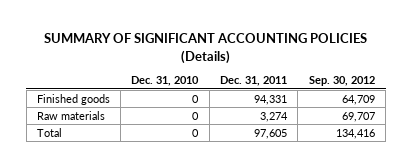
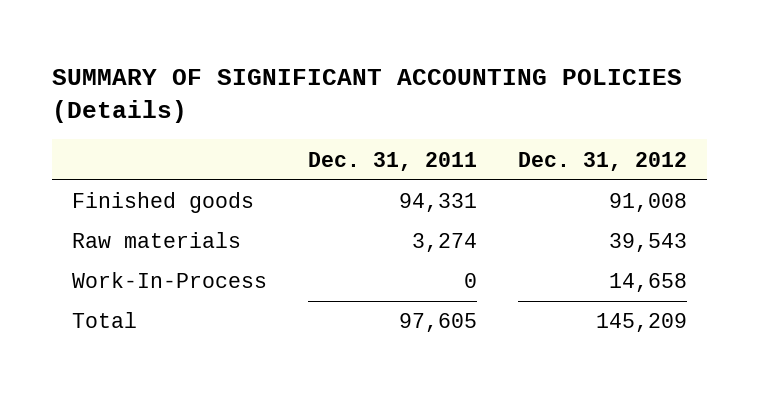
[131,76,200,87] Dec. 31, 2010 -> none
[308,76,375,87] Sep. 30, 2012 -> none
none -> [517,151,687,171] Dec. 31, 2012
none -> [72,272,268,289] Work-In-Process

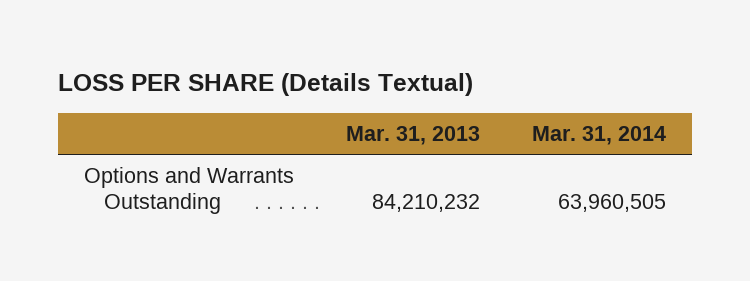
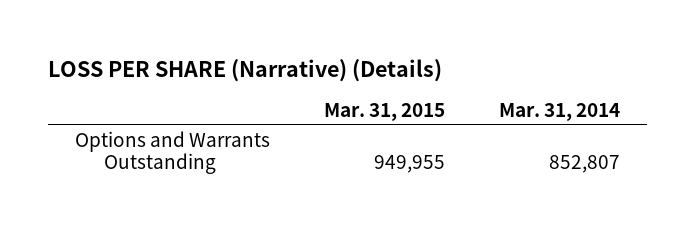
[57,73,473,97] LOSS PER SHARE (Details Textual) -> [47,59,442,83] LOSS PER SHARE (Narrative) (Details)
[345,125,480,145] Mar. 31, 2013 -> none
none -> [323,103,445,122] Mar. 31, 2015
[557,194,666,213] 63,960,505 -> [548,155,620,174] 852,807

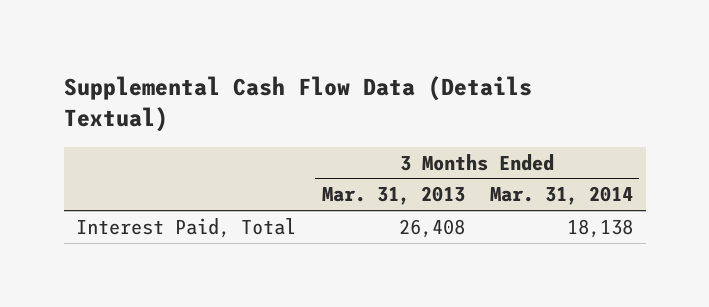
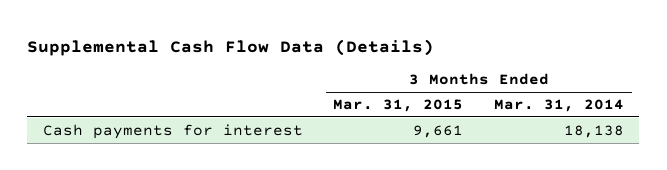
[63,76,532,133] Supplemental Cash Flow Data (Details Textual) -> [27,38,435,56] Supplemental Cash Flow Data (Details)
[321,186,465,206] Mar. 31, 2013 -> none
none -> [333,99,464,113] Mar. 31, 2015
[76,217,297,238] Interest Paid, Total -> [42,123,303,139] Cash payments for interest

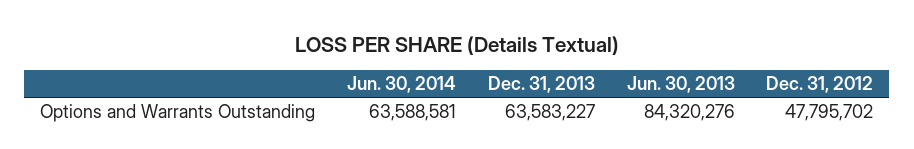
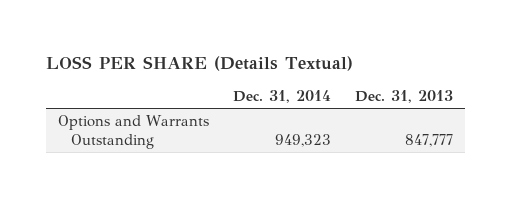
[347,76,457,94] Jun. 30, 2014 -> none
[626,76,735,94] Jun. 30, 2013 -> none
[766,76,874,94] Dec. 31, 2012 -> none
none -> [232,90,331,104] Dec. 31, 2014
[504,104,595,122] 63,583,227 -> [404,134,453,148] 847,777

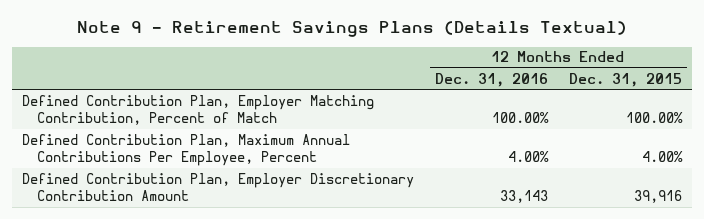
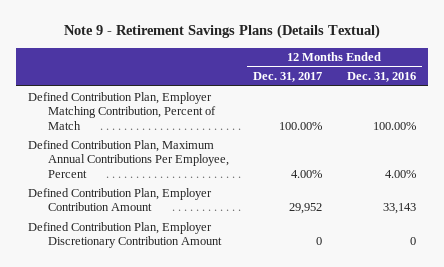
[568,72,682,87] Dec. 31, 2015 -> none
none -> [253,72,323,83] Dec. 31, 2017
none -> [28,187,213,212] Defined Contribution Plan, Employer Contribution Amount
[500,190,549,204] 33,143 -> [409,237,416,246] 0

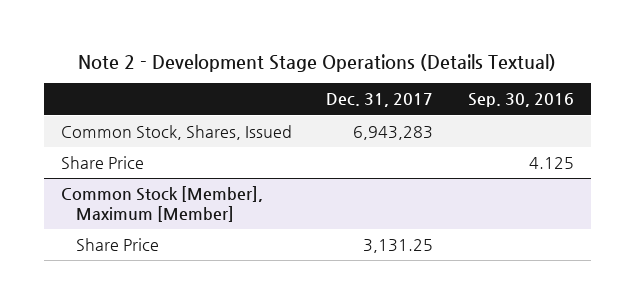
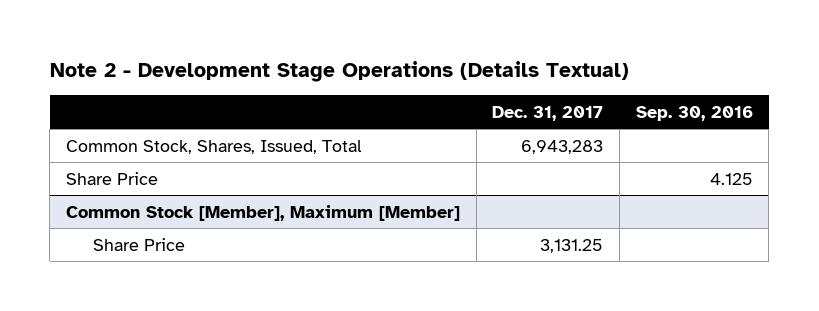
[61,125,293,141] Common Stock, Shares, Issued -> [65,139,362,154] Common Stock, Shares, Issued, Total

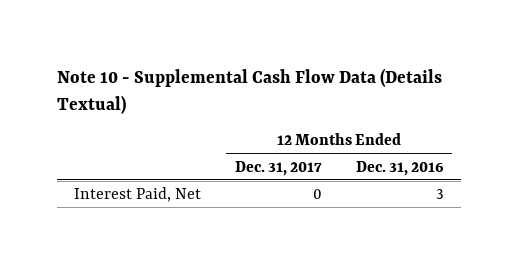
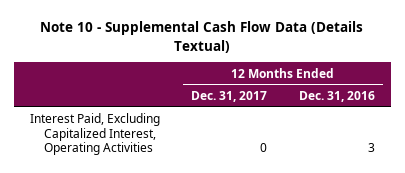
[73,186,201,202] Interest Paid, Net -> [29,113,160,156] Interest Paid, Excluding Capitalized Interest, Operating Activities

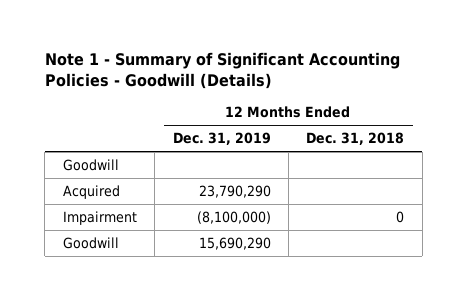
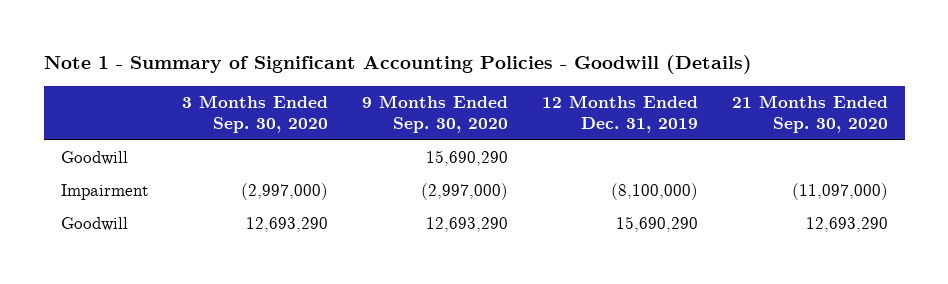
[306,132,405,146] Dec. 31, 2018 -> none
none -> [182,95,329,134] 3 Months Ended Sep. 30, 2020
none -> [362,95,509,134] 9 Months Ended Sep. 30, 2020
none -> [731,95,888,134] 21 Months Ended Sep. 30, 2020
[62,184,120,199] Acquired -> none

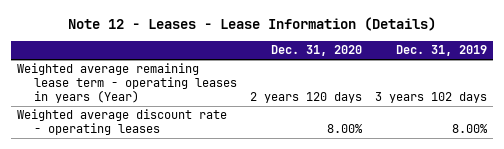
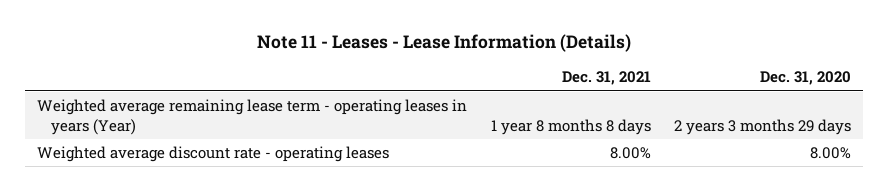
[67,16,436,31] Note 12 - Leases - Lease Information (Details) -> [257,34,632,53] Note 11 - Leases - Lease Information (Details)
[395,45,487,57] Dec. 31, 2019 -> none
none -> [561,71,651,86] Dec. 31, 2021
[249,91,362,103] 2 years 120 days -> [674,118,852,135] 2 years 3 months 29 days

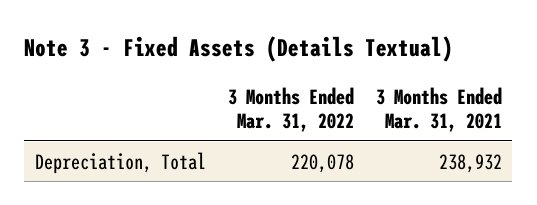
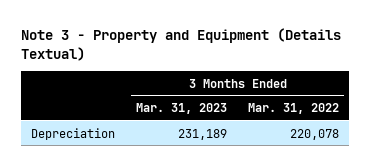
[24,36,454,63] Note 3 - Fixed Assets (Details Textual) -> [21,27,342,61] Note 3 - Property and Equipment (Details Textual)
[375,86,502,133] 3 Months Ended Mar. 31, 2021 -> none
none -> [136,102,228,114] Mar. 31, 2023
[34,151,206,174] Depreciation, Total -> [31,127,116,140] Depreciation

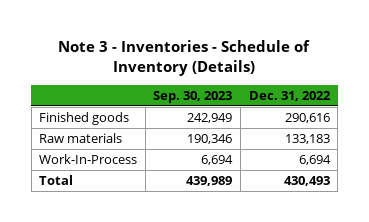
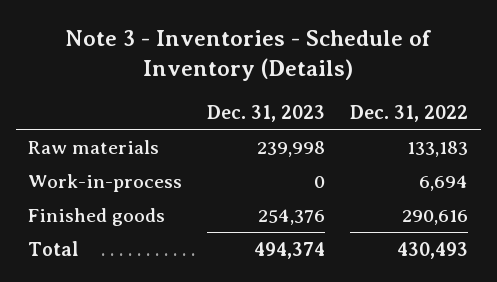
[153,90,233,103] Sep. 30, 2023 -> none
none -> [207,104,326,122] Dec. 31, 2023
[39,153,138,164] Work-In-Process -> [28,173,183,192] Work-in-process
[39,111,130,125] Finished goods -> [28,207,166,226] Finished goods

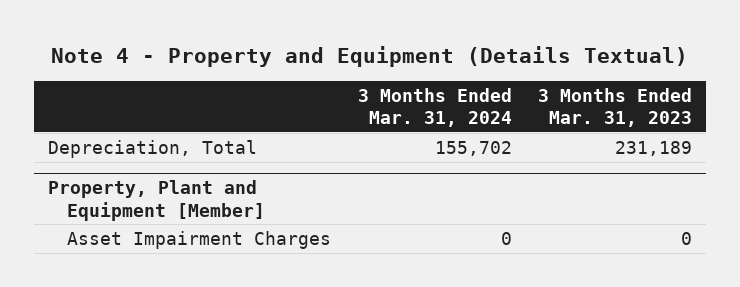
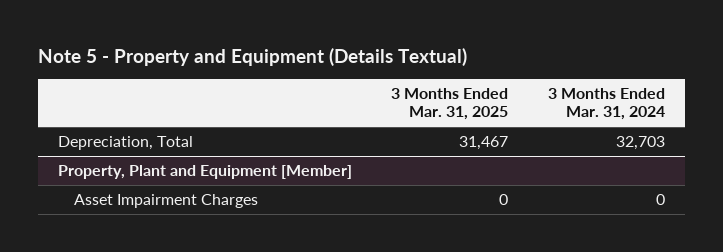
[51,45,689,67] Note 4 - Property and Equipment (Details Textual) -> [37,47,467,66] Note 5 - Property and Equipment (Details Textual)
[538,87,693,128] 3 Months Ended Mar. 31, 2023 -> none
none -> [391,87,509,121] 3 Months Ended Mar. 31, 2025
[434,140,512,156] 155,702 -> [616,136,666,151] 32,703

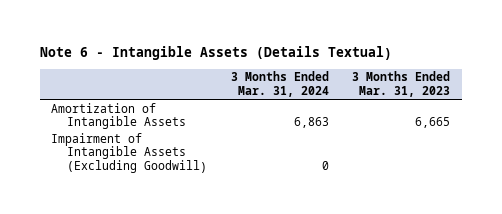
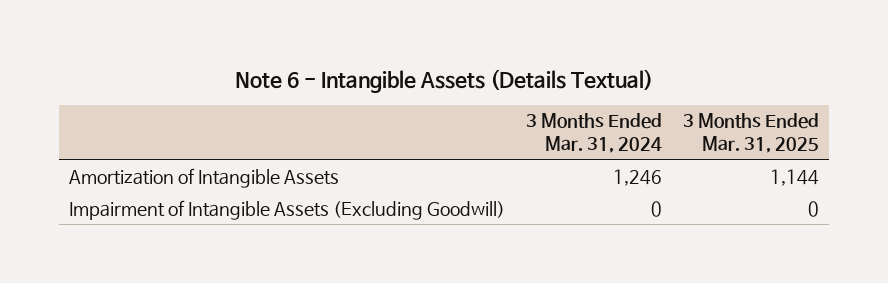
[352,71,451,97] 3 Months Ended Mar. 31, 2023 -> none
none -> [682,113,819,153] 3 Months Ended Mar. 31, 2025
[293,117,329,129] 6,863 -> [612,168,662,186] 1,246

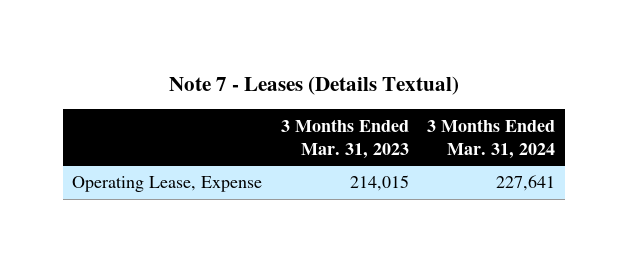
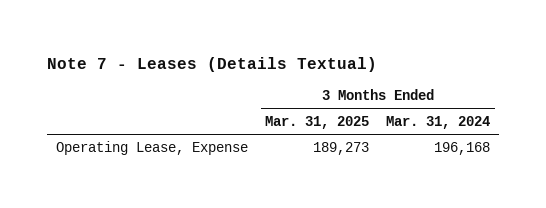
[280,118,409,159] 3 Months Ended Mar. 31, 2023 -> none
none -> [265,115,370,129] Mar. 31, 2025
[496,175,556,192] 227,641 -> [434,142,491,156] 196,168

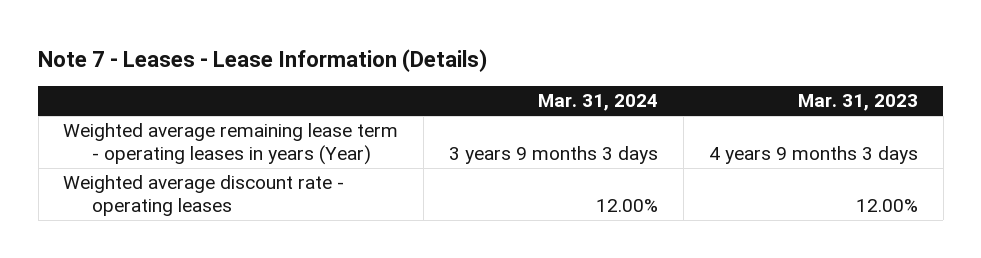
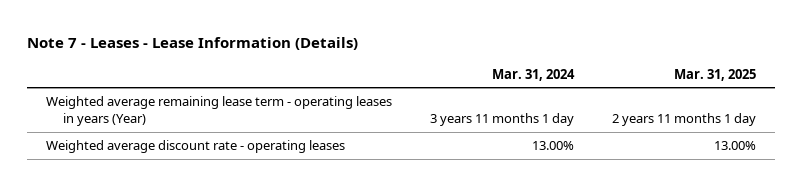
[797,94,918,112] Mar. 31, 2023 -> none
none -> [673,68,756,81] Mar. 31, 2025
[449,146,659,165] 3 years 9 months 3 days -> [429,113,574,127] 3 years 11 months 1 day
[596,199,659,213] 12.00% -> [531,141,574,151] 13.00%

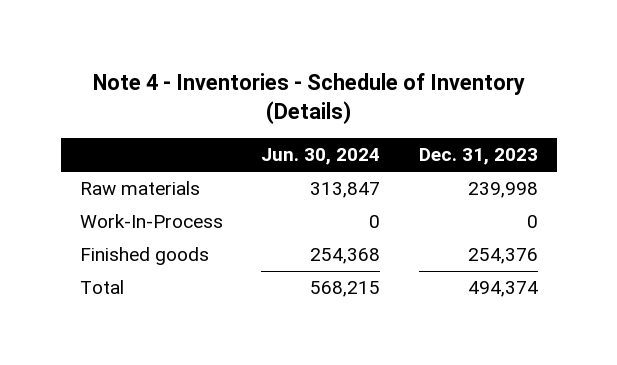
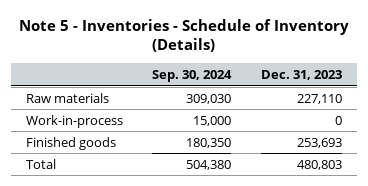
[92,73,525,125] Note 4 - Inventories - Schedule of Inventory (Details) -> [18,18,349,53] Note 5 - Inventories - Schedule of Inventory (Details)
[261,148,381,166] Jun. 30, 2024 -> none
none -> [152,69,233,82] Sep. 30, 2024
[467,182,538,199] 239,998 -> [297,93,343,104] 227,110
[79,214,223,229] Work-In-Process -> [25,114,123,128] Work-in-process
[467,248,538,265] 254,376 -> [297,137,343,148] 253,693
[467,281,538,298] 494,374 -> [297,159,343,170] 480,803

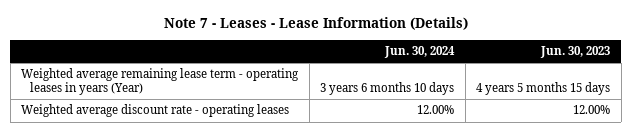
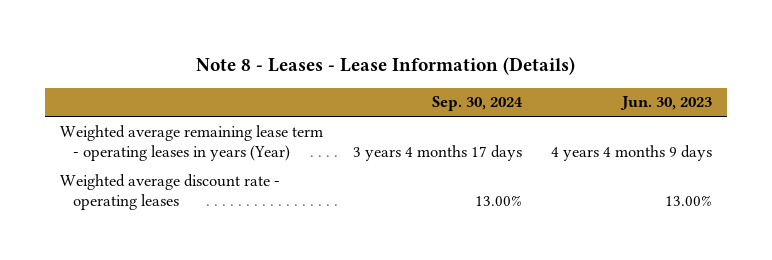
[163,17,468,31] Note 7 - Leases - Lease Information (Details) -> [196,56,576,75] Note 8 - Leases - Lease Information (Details)
[384,46,456,59] Jun. 30, 2024 -> none
none -> [431,96,523,112] Sep. 30, 2024
[476,82,611,96] 4 years 5 months 15 days -> [551,145,713,162] 4 years 4 months 9 days
[573,105,611,115] 12.00% -> [665,195,713,207] 13.00%

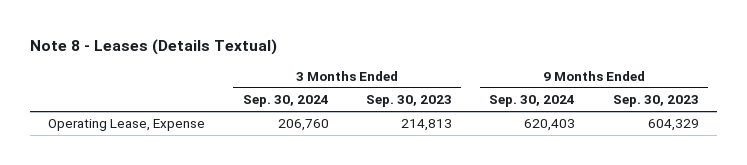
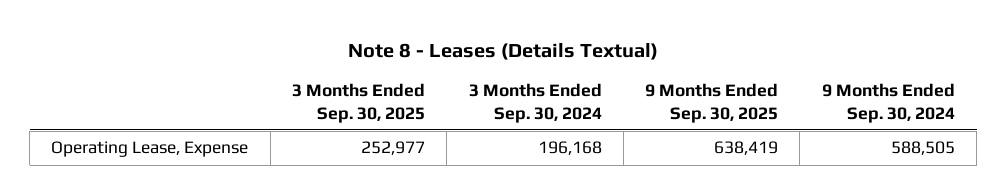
[366,95,453,108] Sep. 30, 2023 -> none
[612,95,699,108] Sep. 30, 2023 -> none
none -> [291,83,425,123] 3 Months Ended Sep. 30, 2025
none -> [645,83,779,123] 9 Months Ended Sep. 30, 2025
[277,119,329,132] 206,760 -> [537,141,602,156] 196,168
[524,119,576,132] 620,403 -> [890,141,955,156] 588,505

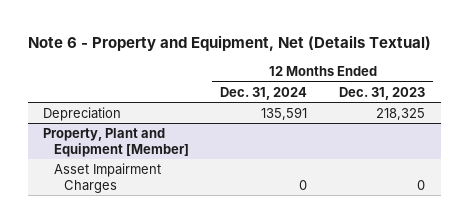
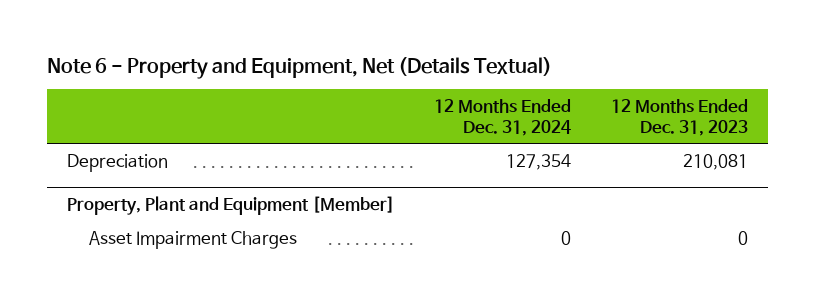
[261,107,308,121] 135,591 -> [506,153,572,170] 127,354
[376,108,426,121] 218,325 -> [683,153,749,170] 210,081

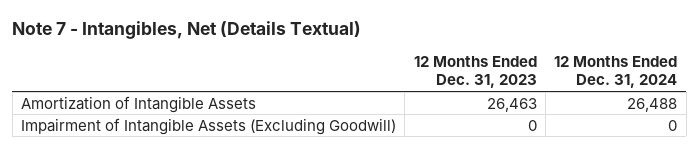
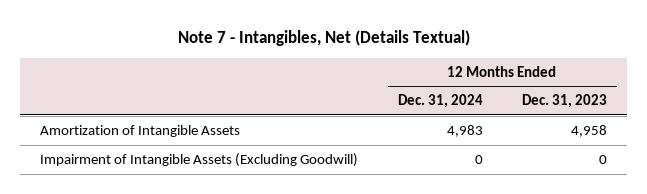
[486,97,537,112] 26,463 -> [571,125,608,138] 4,958
[627,97,678,112] 26,488 -> [446,125,483,138] 4,983

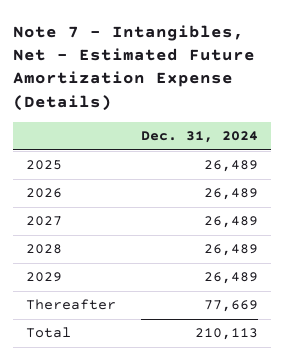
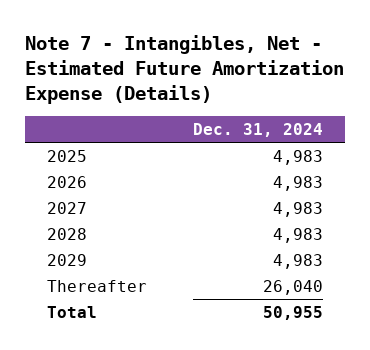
[204,160,259,173] 26,489 -> [272,149,323,165] 4,983
[204,188,259,201] 26,489 -> [272,175,323,191] 4,983
[204,216,259,229] 26,489 -> [272,201,323,217] 4,983
[204,244,259,257] 26,489 -> [272,227,323,243] 4,983
[204,272,259,285] 26,489 -> [272,253,323,269] 4,983
[204,300,259,313] 77,669 -> [262,279,323,295] 26,040
[195,328,259,341] 210,113 -> [262,305,323,320] 50,955

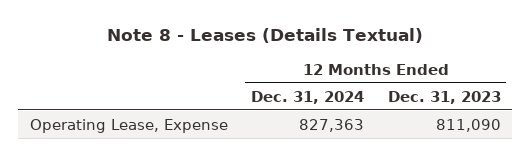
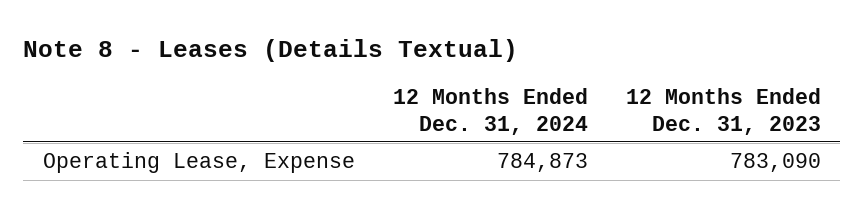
[299,118,365,132] 827,363 -> [496,153,588,173] 784,873
[435,118,501,132] 811,090 -> [730,153,822,173] 783,090

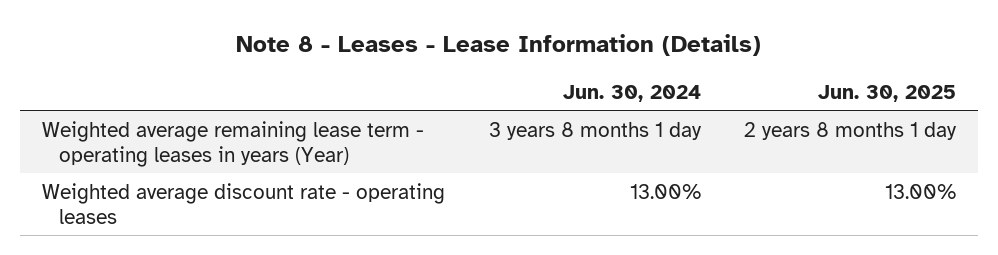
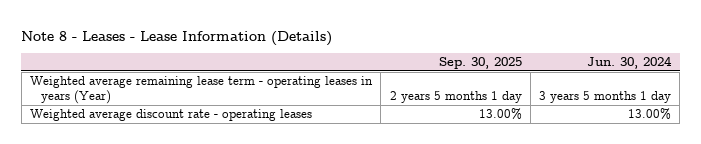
[818,84,957,102] Jun. 30, 2025 -> none
none -> [438,57,522,70] Sep. 30, 2025
[488,121,702,140] 3 years 8 months 1 day -> [539,90,672,103] 3 years 5 months 1 day

